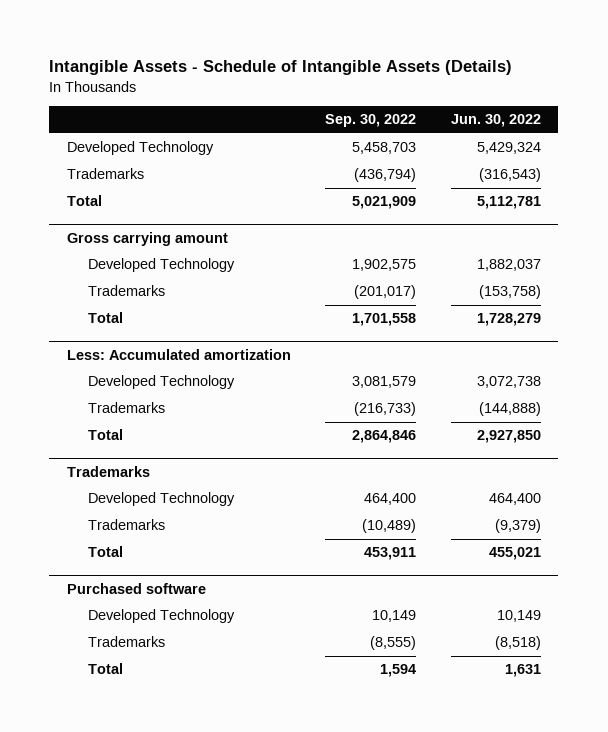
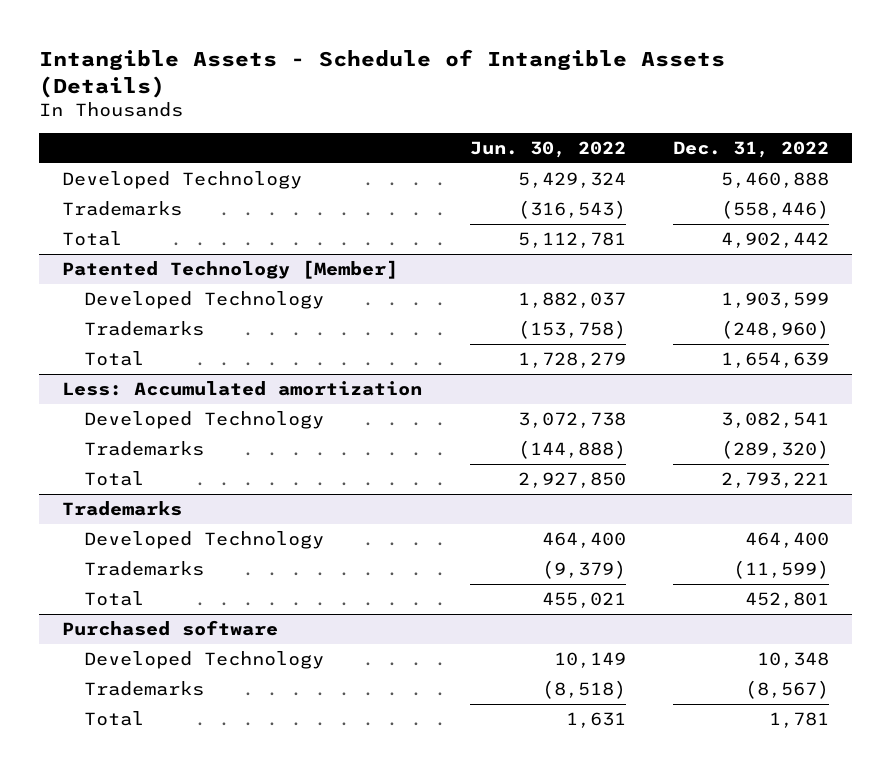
[325,114,417,128] Sep. 30, 2022 -> none
none -> [672,141,829,159] Dec. 31, 2022
[66,231,228,246] Gross carrying amount -> [62,259,399,279] Patented Technology [Member]

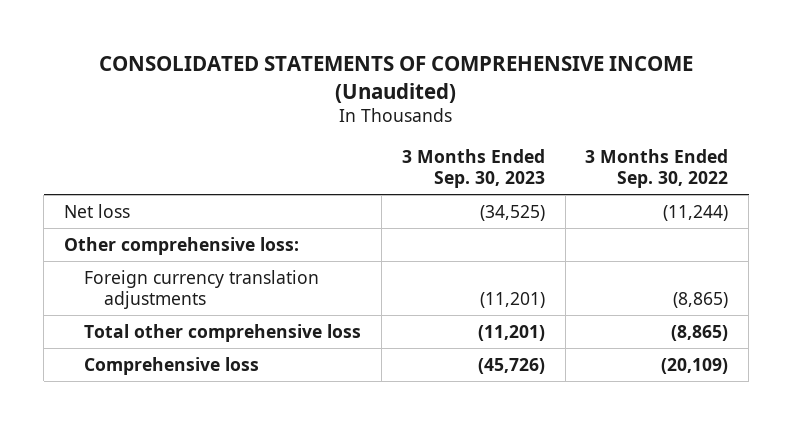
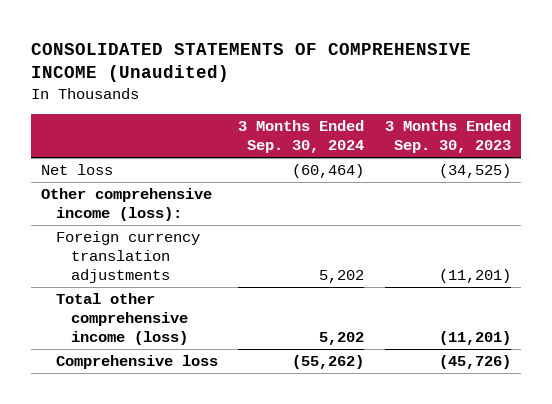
[585,148,729,188] 3 Months Ended Sep. 30, 2022 -> none
none -> [238,120,365,154] 3 Months Ended Sep. 30, 2024
[64,237,300,256] Other comprehensive loss: -> [40,187,212,222] Other comprehensive income (loss):
[84,324,362,343] Total other comprehensive loss -> [56,292,189,346] Total other comprehensive income (loss)

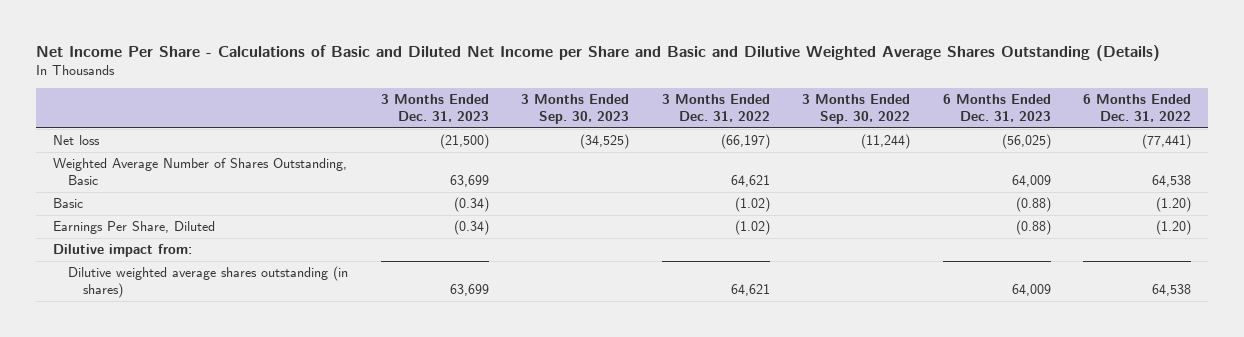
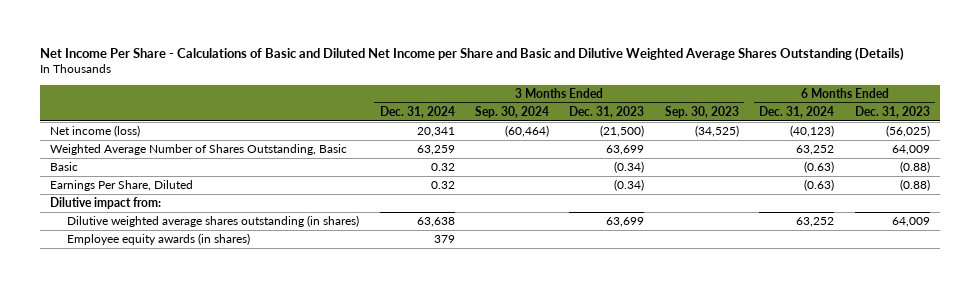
[661,94,770,122] 3 Months Ended Dec. 31, 2022 -> none
[802,94,911,124] 3 Months Ended Sep. 30, 2022 -> none
[1083,94,1192,122] 6 Months Ended Dec. 31, 2022 -> none
none -> [379,106,455,119] Dec. 31, 2024
none -> [475,106,550,119] Sep. 30, 2024
none -> [759,106,835,119] Dec. 31, 2024
[52,135,100,146] Net loss -> [50,125,141,138] Net income (loss)
none -> [67,233,251,246] Employee equity awards (in shares)

